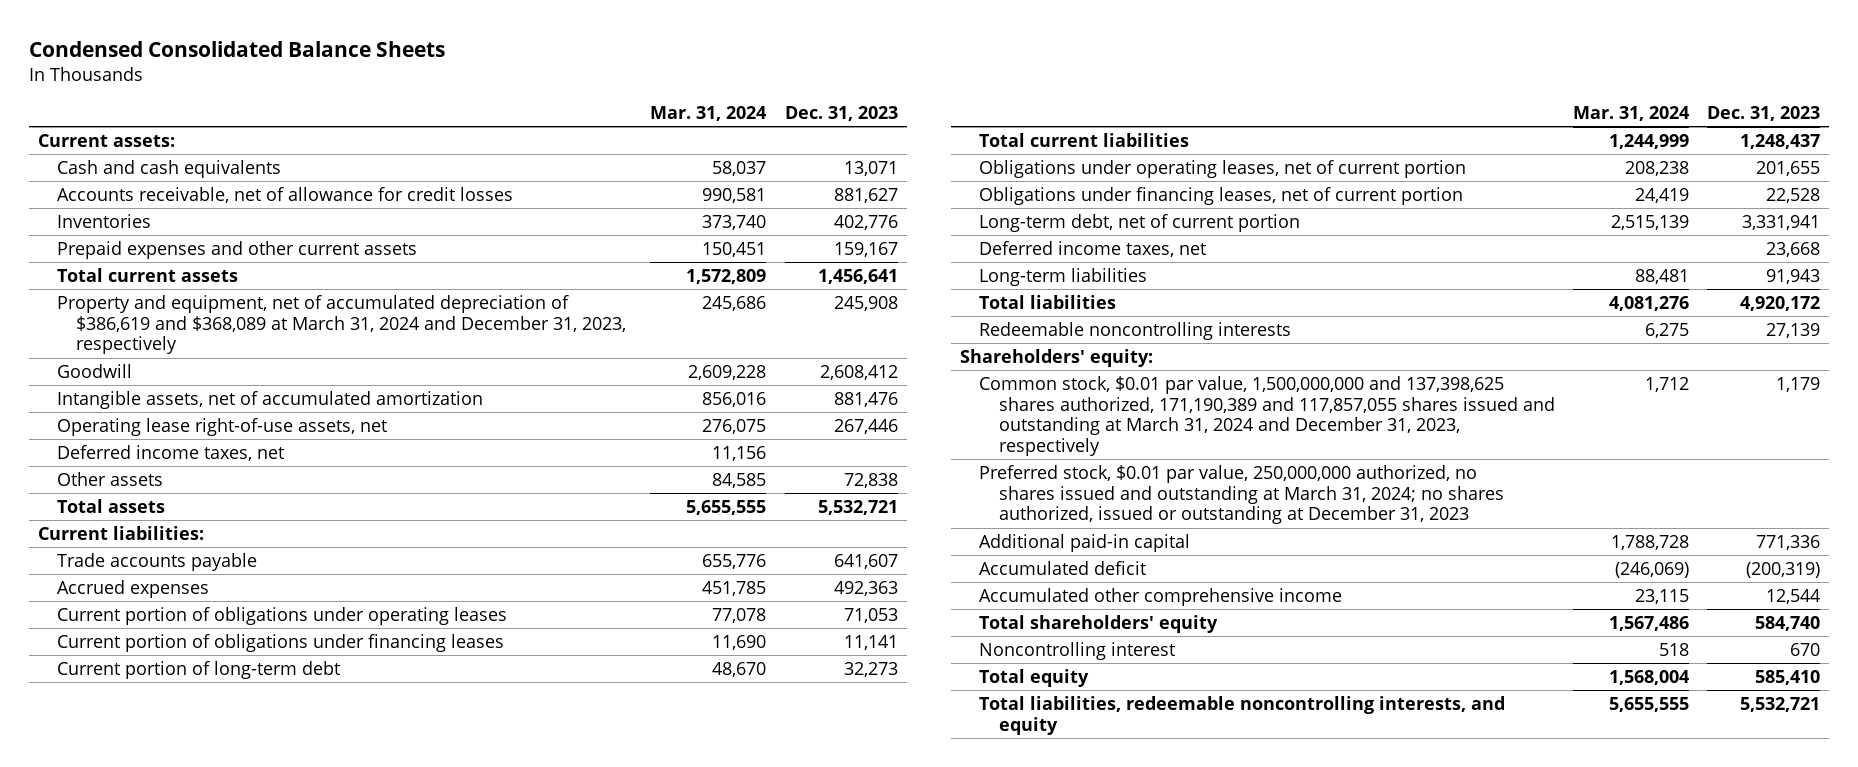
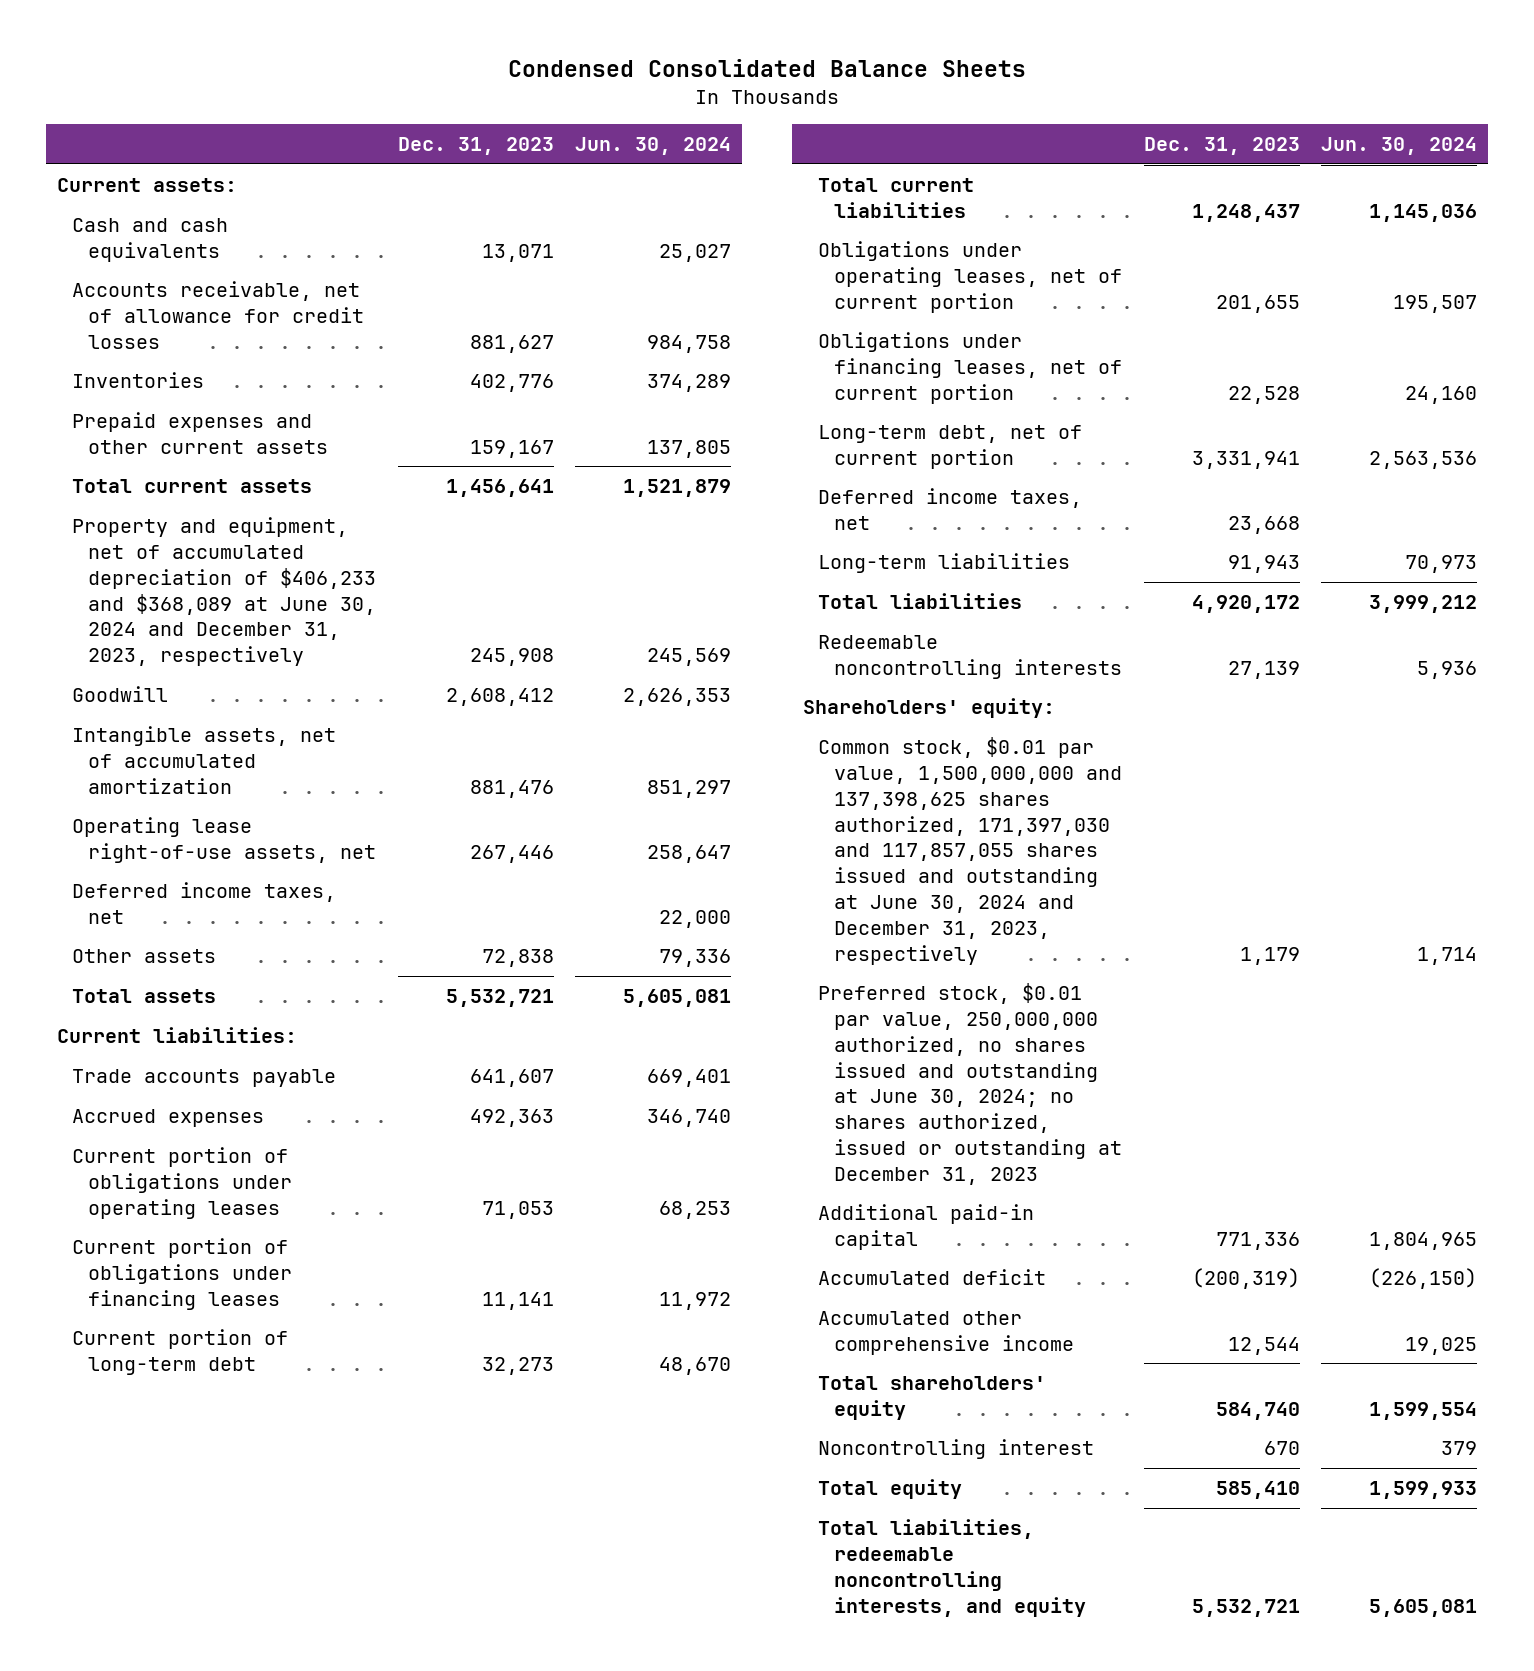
[650,105,767,121] Mar. 31, 2024 -> none
none -> [575,137,732,156] Jun. 30, 2024
[57,295,627,355] Property and equipment, net of accumulated depreciation of $386,619 and $368,089 at March 31, 2024 and December 31, 2023, respectively -> [72,517,376,667] Property and equipment, net of accumulated depreciation of $406,233 and $368,089 at June 30, 2024 and December 31, 2023, respectively
[979,376,1555,456] Common stock, $0.01 par value, 1,500,000,000 and 137,398,625 shares authorized, 171,190,389 and 117,857,055 shares issued and outstanding at March 31, 2024 and December 31, 2023, respectively -> [818,737,1122,965] Common stock, $0.01 par value, 1,500,000,000 and 137,398,625 shares authorized, 171,397,030 and 117,857,055 shares issued and outstanding at June 30, 2024 and December 31, 2023, respectively
[979,465,1504,525] Preferred stock, $0.01 par value, 250,000,000 authorized, no shares issued and outstanding at March 31, 2024; no shares authorized, issued or outstanding at December 31, 2023 -> [818,983,1122,1185] Preferred stock, $0.01 par value, 250,000,000 authorized, no shares issued and outstanding at June 30, 2024; no shares authorized, issued or outstanding at December 31, 2023

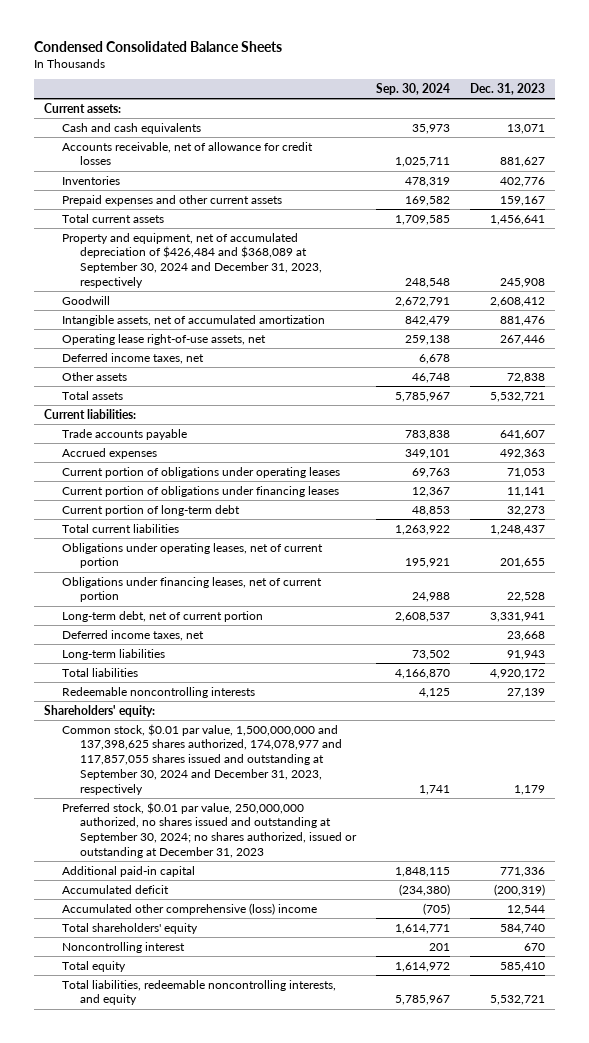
[575,137,732,156] Jun. 30, 2024 -> none
none -> [376,82,451,95] Sep. 30, 2024
[72,517,376,667] Property and equipment, net of accumulated depreciation of $406,233 and $368,089 at June 30, 2024 and December 31, 2023, respectively -> [62,232,323,289] Property and equipment, net of accumulated depreciation of $426,484 and $368,089 at September 30, 2024 and December 31, 2023, respectively
[818,737,1122,965] Common stock, $0.01 par value, 1,500,000,000 and 137,398,625 shares authorized, 171,397,030 and 117,857,055 shares issued and outstanding at June 30, 2024 and December 31, 2023, respectively -> [62,723,343,795] Common stock, $0.01 par value, 1,500,000,000 and 137,398,625 shares authorized, 174,078,977 and 117,857,055 shares issued and outstanding at September 30, 2024 and December 31, 2023, respectively
[818,983,1122,1185] Preferred stock, $0.01 par value, 250,000,000 authorized, no shares issued and outstanding at June 30, 2024; no shares authorized, issued or outstanding at December 31, 2023 -> [62,801,358,859] Preferred stock, $0.01 par value, 250,000,000 authorized, no shares issued and outstanding at September 30, 2024; no shares authorized, issued or outstanding at December 31, 2023
[818,1311,1074,1355] Accumulated other comprehensive income -> [62,902,318,915] Accumulated other comprehensive (loss) income

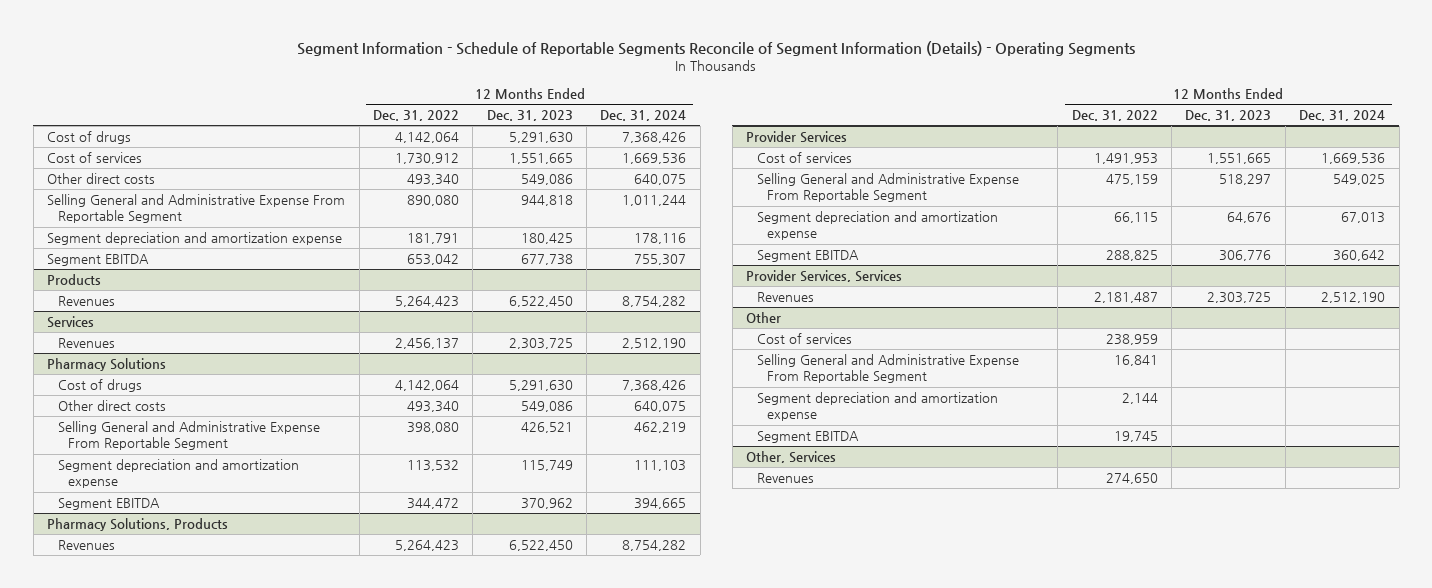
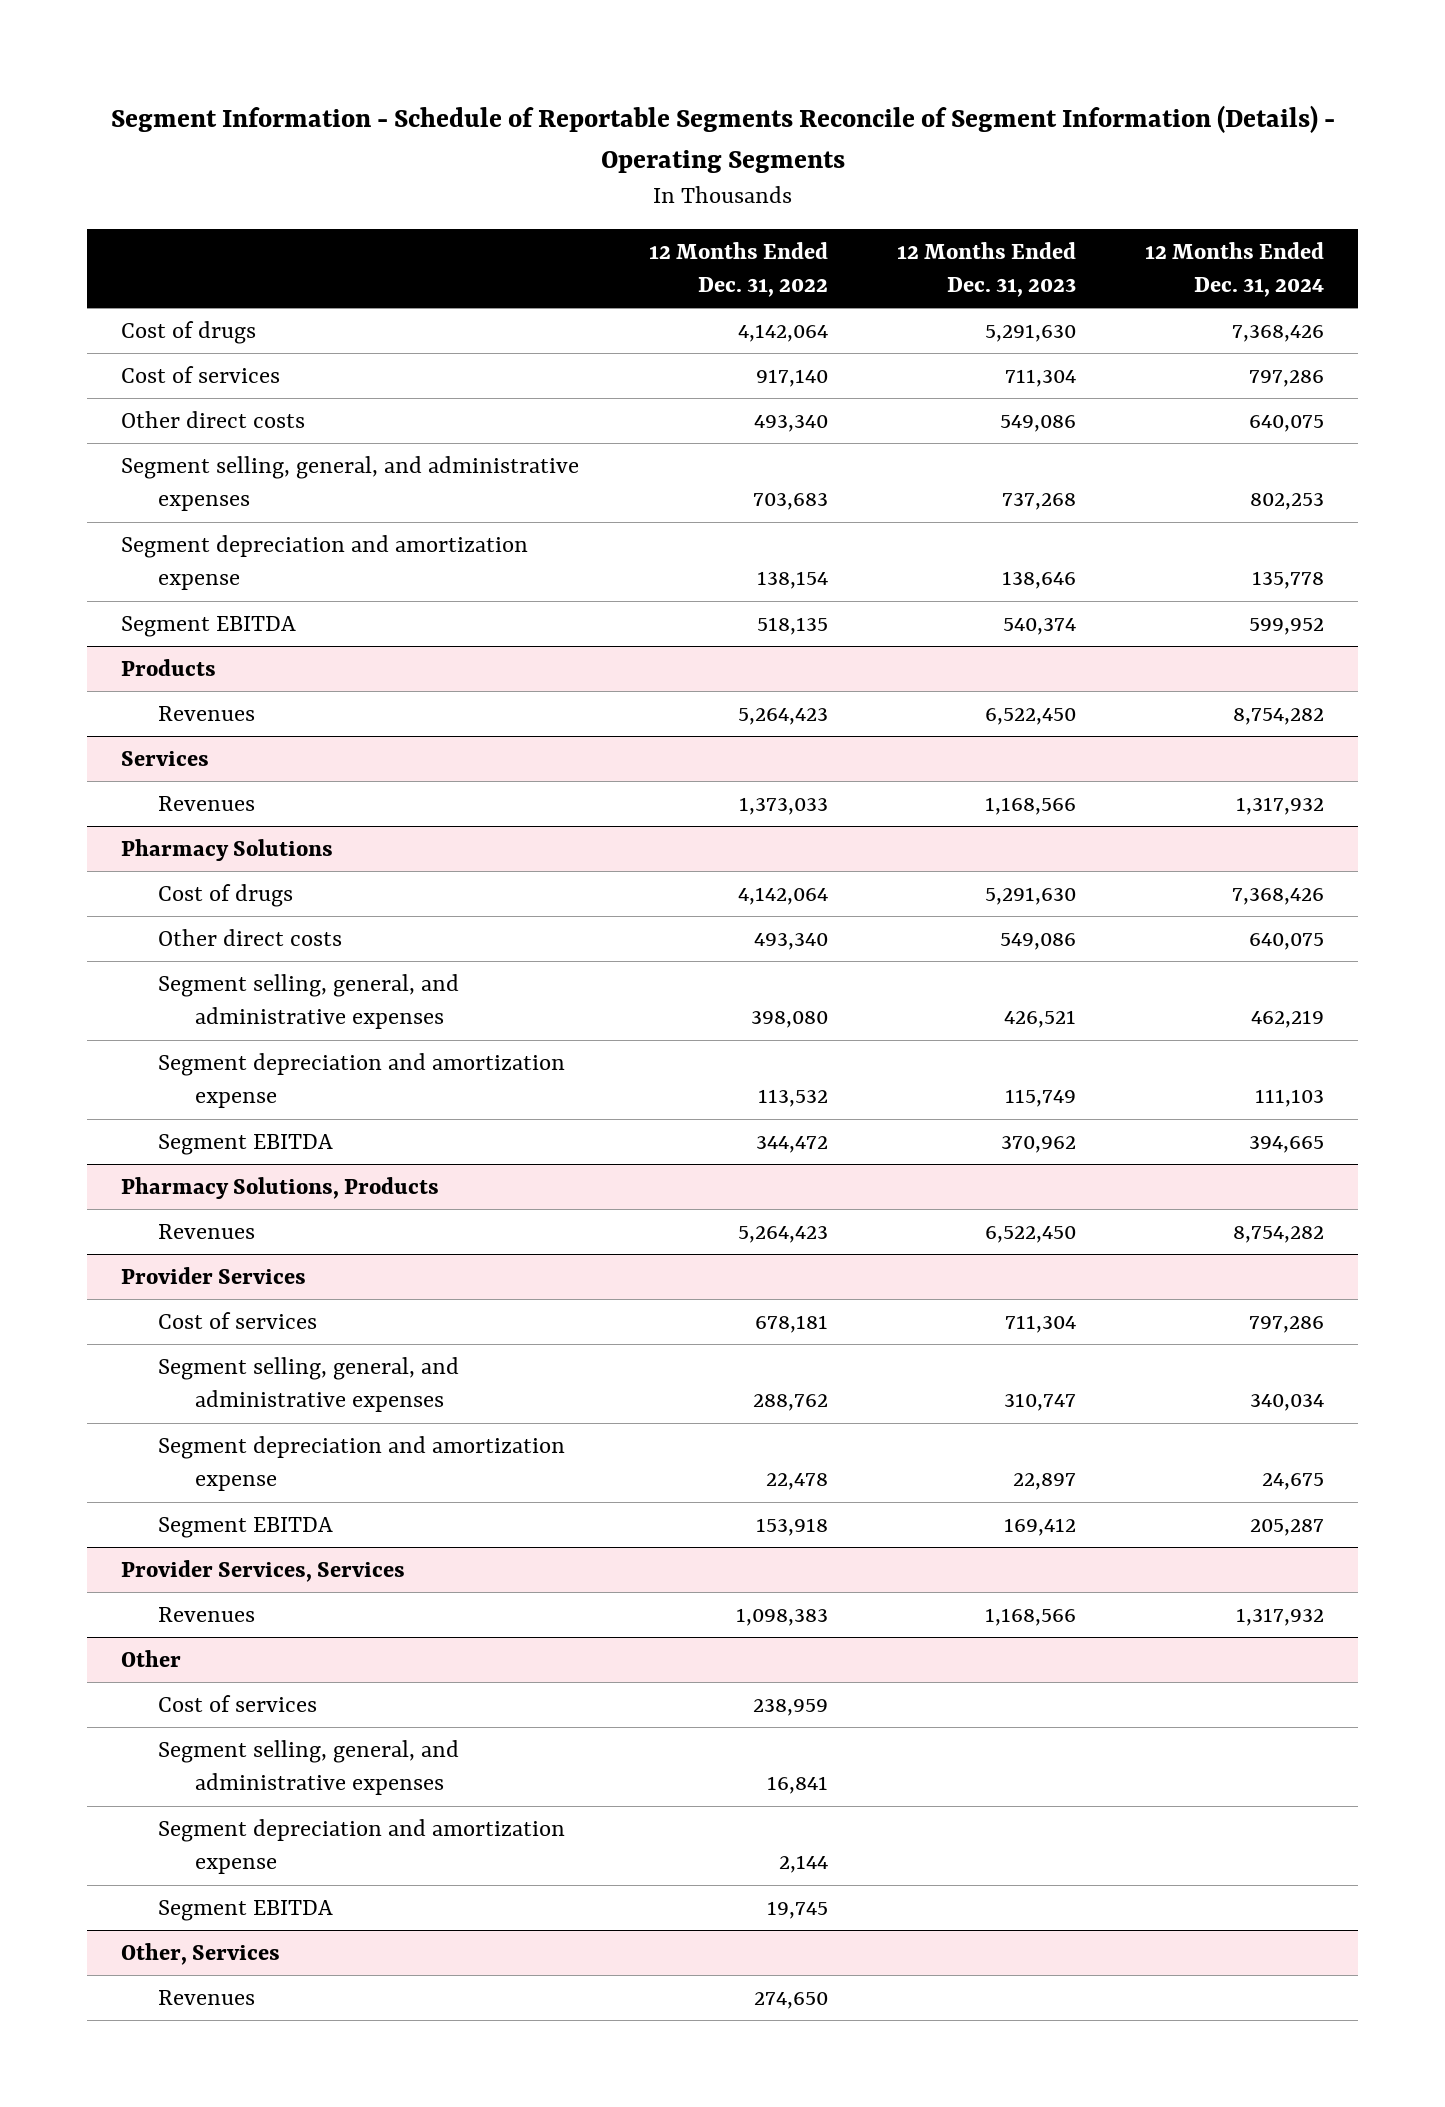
[394,153,459,165] 1,730,912 -> [755,369,828,388] 917,140
[508,153,573,165] 1,551,665 -> [1004,369,1076,388] 711,304
[622,153,687,165] 1,669,536 -> [1248,370,1324,388] 797,286
[47,194,346,224] Selling General and Administrative Expense From Reportable Segment -> [121,456,580,512] Segment selling, general, and administrative expenses
[406,195,459,207] 890,080 -> [752,493,828,511] 703,683
[520,195,573,207] 944,818 -> [1001,493,1076,511] 737,268
[622,195,687,207] 1,011,244 -> [1249,493,1324,511] 802,253
[406,233,459,245] 181,791 -> [756,571,828,590] 138,154
[520,233,573,245] 180,425 -> [1001,571,1076,590] 138,646
[634,233,687,245] 178,116 -> [1251,571,1324,590] 135,778
[406,254,459,266] 653,042 -> [756,617,828,636] 518,135
[520,254,573,266] 677,738 -> [1002,618,1076,636] 540,374
[634,254,687,266] 755,307 -> [1248,618,1324,636] 599,952
[394,338,459,350] 2,456,137 -> [738,797,828,816] 1,373,033
[508,338,573,350] 2,303,725 -> [984,797,1076,816] 1,168,566
[622,338,687,350] 2,512,190 -> [1235,797,1324,816] 1,317,932
[57,421,320,451] Selling General and Administrative Expense From Reportable Segment -> [158,974,460,1030] Segment selling, general, and administrative expenses
[1093,153,1158,165] 1,491,953 -> [754,1315,828,1334] 678,181
[1207,153,1272,165] 1,551,665 -> [1004,1315,1076,1334] 711,304
[1321,153,1386,165] 1,669,536 -> [1248,1316,1324,1334] 797,286
[756,173,1019,203] Selling General and Administrative Expense From Reportable Segment -> [158,1357,460,1413] Segment selling, general, and administrative expenses
[1105,174,1158,186] 475,159 -> [752,1394,828,1412] 288,762
[1219,174,1272,186] 518,297 -> [1003,1393,1076,1412] 310,747
[1333,174,1386,186] 549,025 -> [1249,1394,1324,1412] 340,034
[1113,212,1158,224] 66,115 -> [765,1473,828,1491] 22,478
[1227,212,1272,224] 64,676 -> [1012,1473,1076,1491] 22,897
[1341,212,1386,224] 67,013 -> [1261,1473,1324,1491] 24,675
[1105,250,1158,262] 288,825 -> [755,1518,828,1537] 153,918
[1219,250,1272,262] 306,776 -> [1003,1518,1076,1537] 169,412
[1333,250,1386,262] 360,642 -> [1249,1519,1324,1537] 205,287
[1093,292,1158,304] 2,181,487 -> [735,1608,828,1627] 1,098,383
[1207,292,1272,304] 2,303,725 -> [984,1608,1076,1627] 1,168,566
[1321,292,1386,304] 2,512,190 -> [1235,1608,1324,1627] 1,317,932
[756,354,1019,384] Selling General and Administrative Expense From Reportable Segment -> [158,1740,460,1796] Segment selling, general, and administrative expenses

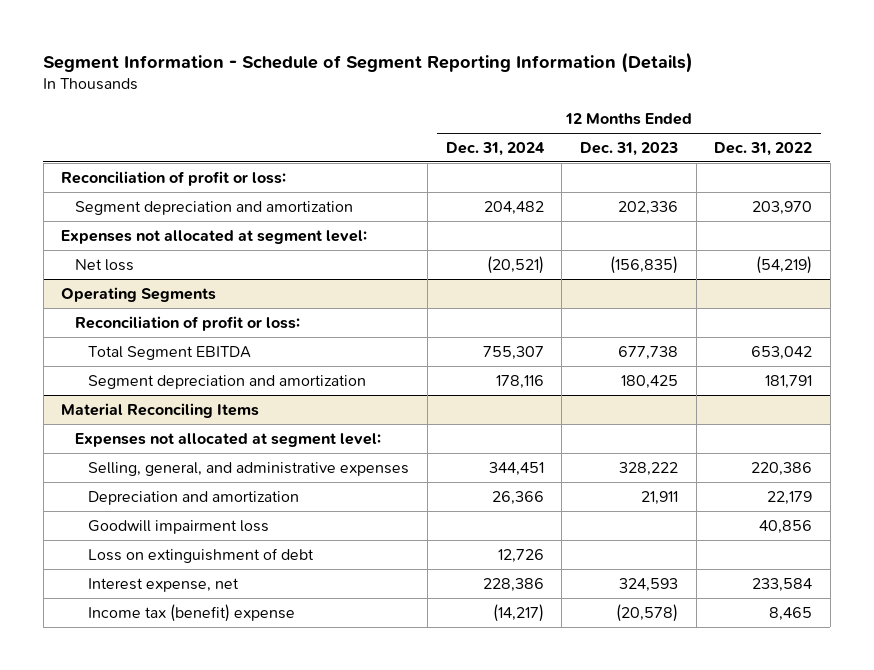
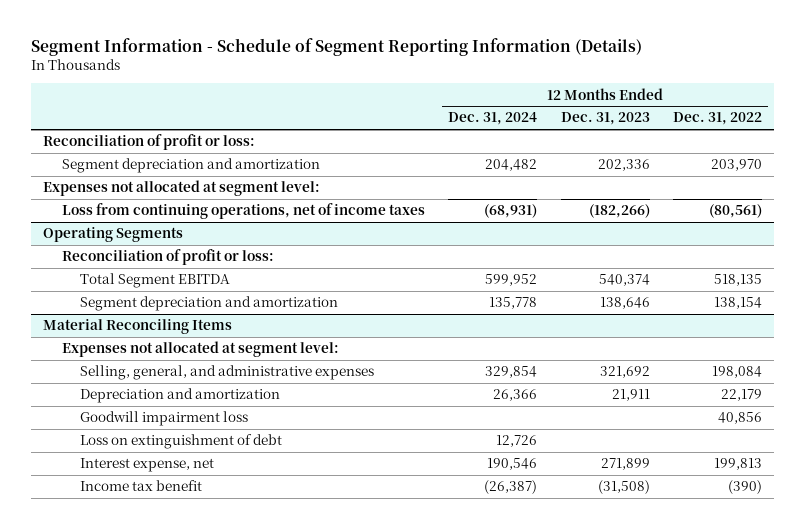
[74,258,134,271] Net loss -> none
none -> [61,203,425,220] Loss from continuing operations, net of income taxes
[482,345,544,360] 755,307 -> [485,274,538,287] 599,952
[618,345,679,360] 677,738 -> [598,274,650,287] 540,374
[751,345,813,360] 653,042 -> [714,274,763,287] 518,135
[495,374,544,389] 178,116 -> [489,297,538,310] 135,778
[621,374,679,389] 180,425 -> [599,297,650,310] 138,646
[765,374,813,389] 181,791 -> [714,297,763,310] 138,154
[488,461,544,476] 344,451 -> [485,366,538,379] 329,854
[619,461,679,476] 328,222 -> [599,366,650,379] 321,692
[751,461,813,476] 220,386 -> [712,366,763,379] 198,084
[482,577,544,592] 228,386 -> [487,458,538,471] 190,546
[619,577,679,592] 324,593 -> [600,458,650,471] 271,899
[752,577,813,592] 233,584 -> [714,458,763,471] 199,813
[88,603,296,622] Income tax (benefit) expense -> [80,480,203,492] Income tax benefit
[492,603,544,622] (14,217) -> [484,480,538,495] (26,387)
[616,603,679,622] (20,578) -> [597,480,650,495] (31,508)
[769,606,813,621] 8,465 -> [728,480,763,495] (390)

